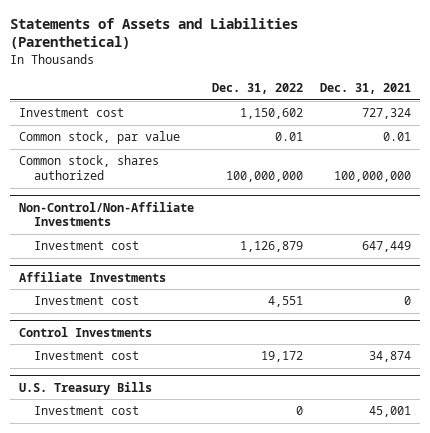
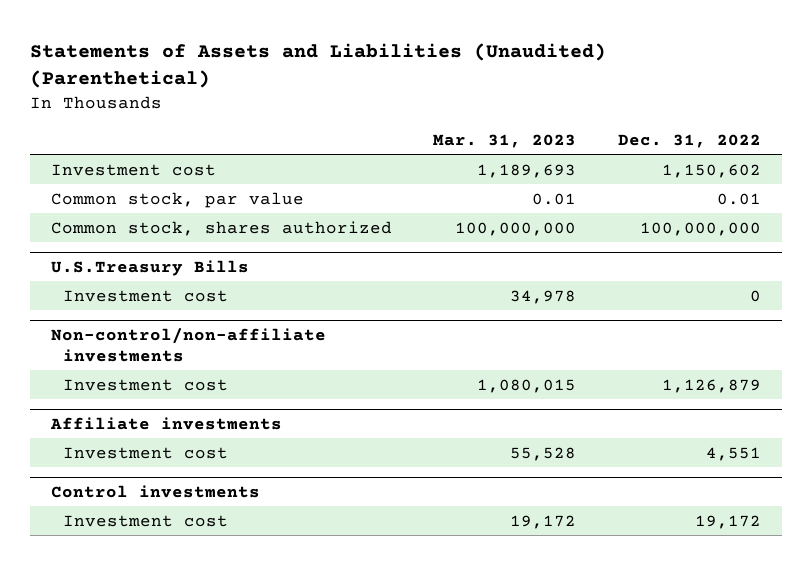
[9,17,298,50] Statements of Assets and Liabilities (Parenthetical) -> [29,43,606,89] Statements of Assets and Liabilities (Unaudited) (Parenthetical)
[320,83,412,95] Dec. 31, 2021 -> none
none -> [433,133,577,148] Mar. 31, 2023
none -> [50,259,249,276] U.S.Treasury Bills
none -> [63,289,229,302] Investment cost
[18,201,194,227] Non-Control/Non-Affiliate Investments -> [50,327,326,362] Non-control/non-affiliate investments
[18,271,166,282] Affiliate Investments -> [49,416,282,430] Affiliate investments
[18,326,152,337] Control Investments -> [50,484,260,498] Control investments
[18,381,152,395] U.S. Treasury Bills -> none
[34,406,140,416] Investment cost -> none

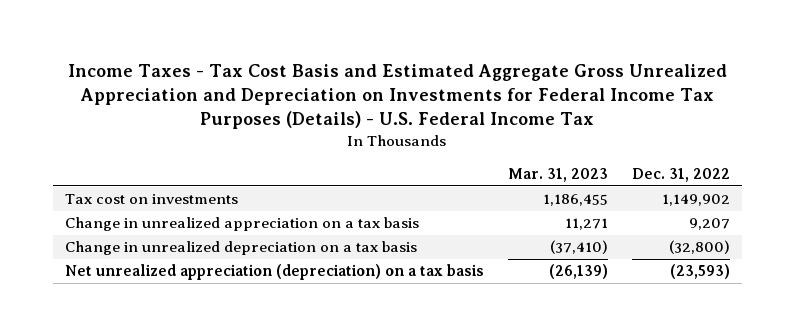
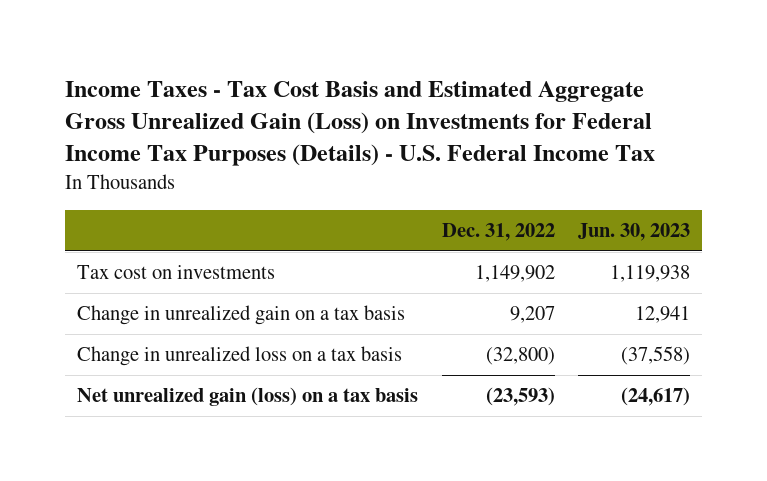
[68,63,728,130] Income Taxes - Tax Cost Basis and Estimated Aggregate Gross Unrealized Appreciation and Depreciation on Investments for Federal Income Tax Purposes (Details) - U.S. Federal Income Tax -> [64,80,655,167] Income Taxes - Tax Cost Basis and Estimated Aggregate Gross Unrealized Gain (Loss) on Investments for Federal Income Tax Purposes (Details) - U.S. Federal Income Tax
[507,168,608,183] Mar. 31, 2023 -> none
none -> [578,223,691,242] Jun. 30, 2023
[64,217,419,232] Change in unrealized appreciation on a tax basis -> [76,305,405,326] Change in unrealized gain on a tax basis
[64,241,417,256] Change in unrealized depreciation on a tax basis -> [76,346,402,367] Change in unrealized loss on a tax basis
[64,264,484,281] Net unrealized appreciation (depreciation) on a tax basis -> [76,387,418,407] Net unrealized gain (loss) on a tax basis

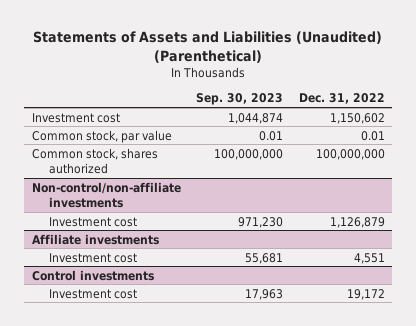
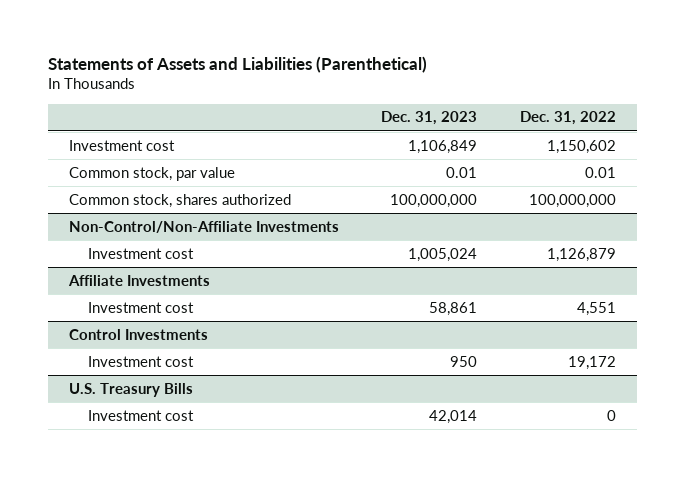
[33,31,383,63] Statements of Assets and Liabilities (Unaudited) (Parenthetical) -> [47,55,427,73] Statements of Assets and Liabilities (Parenthetical)
[196,93,284,106] Sep. 30, 2023 -> none
none -> [381,111,478,126] Dec. 31, 2023
[31,181,181,208] Non-control/non-affiliate investments -> [69,220,340,233] Non-Control/Non-Affiliate Investments
[31,233,159,245] Affiliate investments -> [68,274,211,286] Affiliate Investments
[31,269,154,281] Control investments -> [69,328,209,340] Control Investments
none -> [69,382,194,397] U.S. Treasury Bills
none -> [87,409,194,421] Investment cost

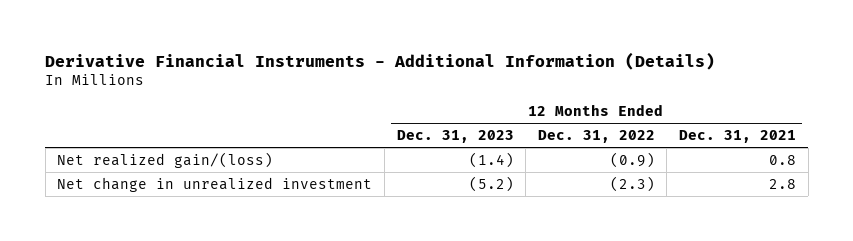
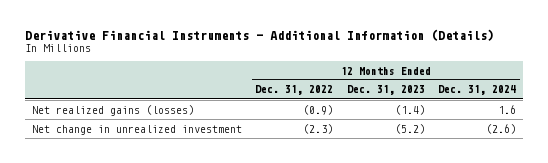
[678,130,796,144] Dec. 31, 2021 -> none
none -> [438,85,517,96] Dec. 31, 2024
[57,151,274,168] Net realized gain/(loss) -> [31,104,194,116] Net realized gains (losses)

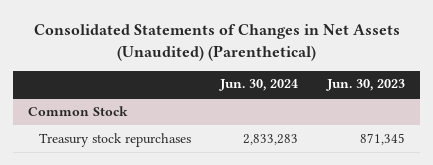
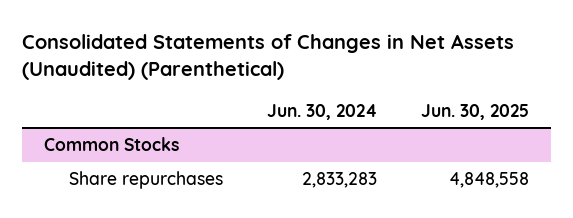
[326,79,406,92] Jun. 30, 2023 -> none
none -> [421,103,530,120] Jun. 30, 2025
[27,105,128,116] Common Stock -> [43,137,179,152] Common Stocks
[38,132,191,147] Treasury stock repurchases -> [69,171,224,190] Share repurchases

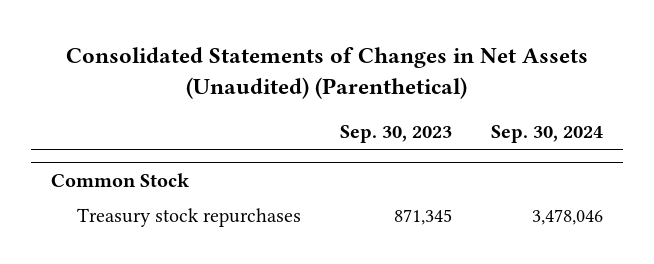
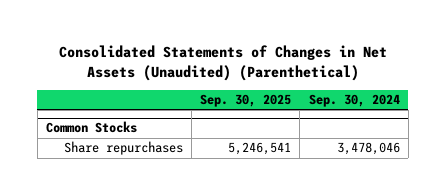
[340,125,453,144] Sep. 30, 2023 -> none
none -> [200,93,292,107] Sep. 30, 2025
[50,172,190,187] Common Stock -> [45,121,137,134] Common Stocks
[77,208,302,228] Treasury stock repurchases -> [63,141,183,156] Share repurchases

